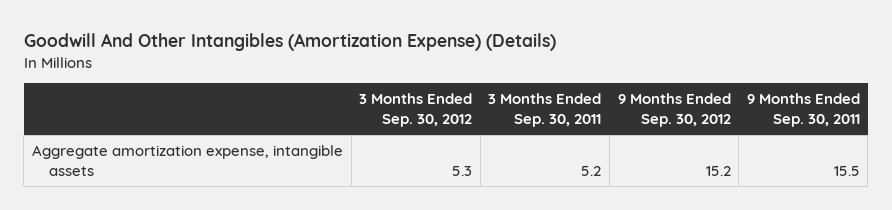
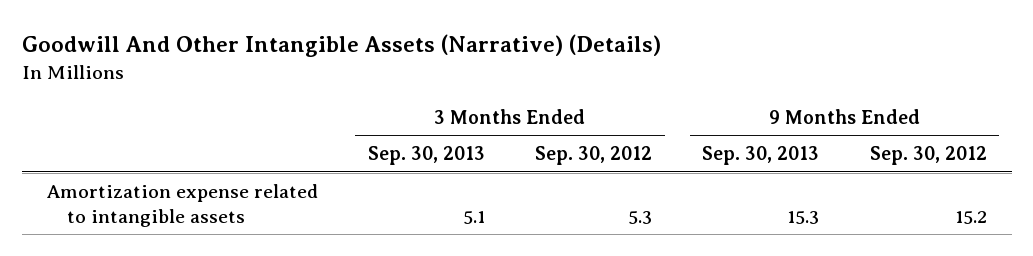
[23,33,556,52] Goodwill And Other Intangibles (Amortization Expense) (Details) -> [21,34,661,58] Goodwill And Other Intangible Assets (Narrative) (Details)
[488,93,602,127] 3 Months Ended Sep. 30, 2011 -> none
[746,93,860,127] 9 Months Ended Sep. 30, 2011 -> none
none -> [367,146,485,166] Sep. 30, 2013
none -> [702,146,820,166] Sep. 30, 2013
[31,145,343,176] Aggregate amortization expense, intangible assets -> [46,184,318,227] Amortization expense related to intangible assets

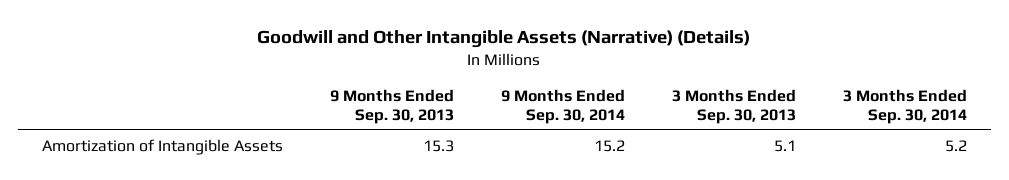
[21,34,661,58] Goodwill And Other Intangible Assets (Narrative) (Details) -> [257,29,751,48] Goodwill and Other Intangible Assets (Narrative) (Details)
[535,146,653,166] Sep. 30, 2012 -> none
[869,146,987,166] Sep. 30, 2012 -> none
none -> [500,89,625,124] 9 Months Ended Sep. 30, 2014
none -> [843,89,968,124] 3 Months Ended Sep. 30, 2014
[46,184,318,227] Amortization expense related to intangible assets -> [41,139,283,156] Amortization of Intangible Assets

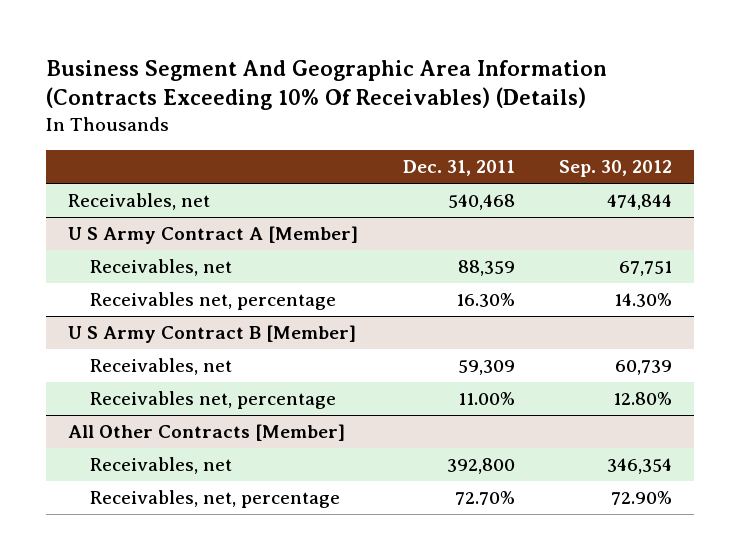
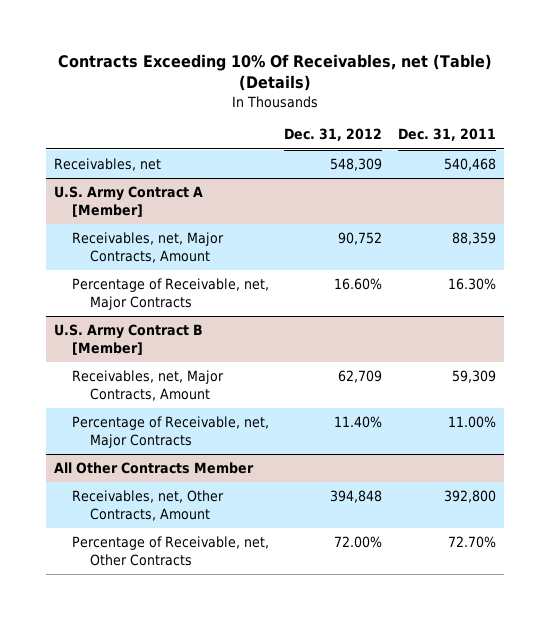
[46,59,608,111] Business Segment And Geographic Area Information (Contracts Exceeding 10% Of Receivables) (Details) -> [57,54,492,92] Contracts Exceeding 10% Of Receivables, net (Table) (Details)
[558,160,672,178] Sep. 30, 2012 -> none
none -> [284,128,383,142] Dec. 31, 2012
[68,226,359,245] U S Army Contract A [Member] -> [53,186,203,217] U.S. Army Contract A [Member]
[89,259,232,277] Receivables, net -> [71,232,224,263] Receivables, net, Major Contracts, Amount
[89,292,336,311] Receivables net, percentage -> [71,278,269,310] Percentage of Receivable, net, Major Contracts
[68,325,357,344] U S Army Contract B [Member] -> [53,324,203,355] U.S. Army Contract B [Member]
[89,358,232,376] Receivables, net -> [71,370,224,401] Receivables, net, Major Contracts, Amount
[89,391,336,410] Receivables net, percentage -> [71,416,269,448] Percentage of Receivable, net, Major Contracts
[68,424,346,442] All Other Contracts [Member] -> [53,462,254,475] All Other Contracts Member
[89,457,232,475] Receivables, net -> [71,490,224,521] Receivables, net, Other Contracts, Amount
[89,490,340,509] Receivables, net, percentage -> [71,536,269,566] Percentage of Receivable, net, Other Contracts

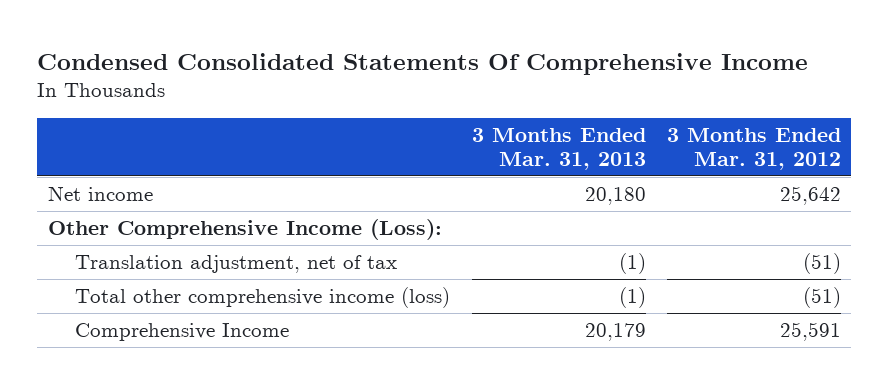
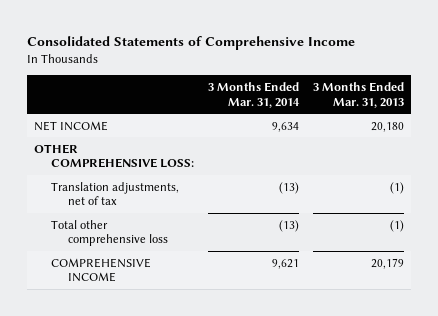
[37,52,809,75] Condensed Consolidated Statements Of Comprehensive Income -> [27,36,356,51] Consolidated Statements of Comprehensive Income
[666,128,841,171] 3 Months Ended Mar. 31, 2012 -> none
none -> [207,81,300,108] 3 Months Ended Mar. 31, 2014
[48,186,154,202] Net income -> [34,120,109,131] NET INCOME
[48,219,443,241] Other Comprehensive Income (Loss): -> [34,143,195,169] OTHER COMPREHENSIVE LOSS:
[75,255,398,274] Translation adjustment, net of tax -> [51,181,180,206] Translation adjustments, net of tax
[75,287,451,309] Total other comprehensive income (loss) -> [51,219,169,247] Total other comprehensive loss
[75,323,290,342] Comprehensive Income -> [51,257,152,283] COMPREHENSIVE INCOME

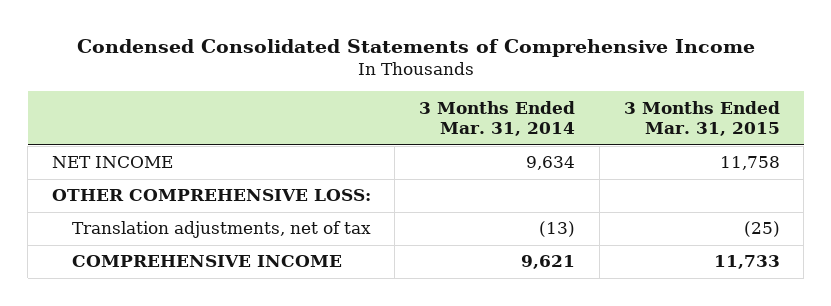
[27,36,356,51] Consolidated Statements of Comprehensive Income -> [76,38,755,57] Condensed Consolidated Statements of Comprehensive Income
[312,81,404,108] 3 Months Ended Mar. 31, 2013 -> none
none -> [623,100,780,137] 3 Months Ended Mar. 31, 2015
[51,219,169,247] Total other comprehensive loss -> none

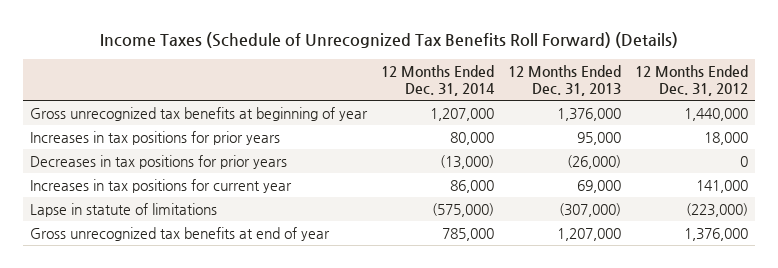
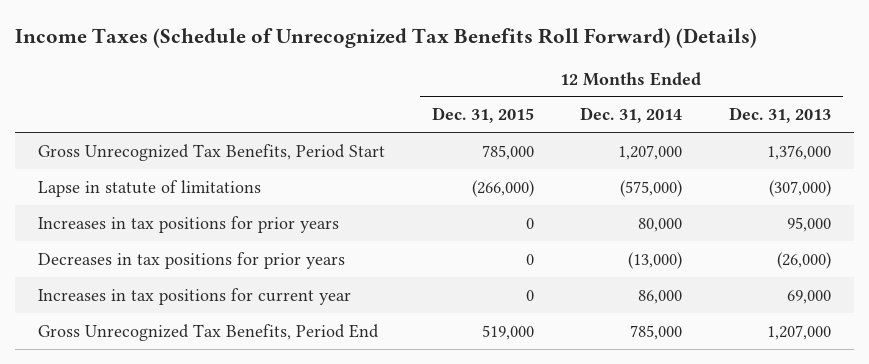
[635,64,749,97] 12 Months Ended Dec. 31, 2012 -> none
none -> [431,107,534,124] Dec. 31, 2015
[30,106,369,121] Gross unrecognized tax benefits at beginning of year -> [38,143,386,161] Gross Unrecognized Tax Benefits, Period Start
[30,202,218,217] Lapse in statute of limitations -> [38,179,262,197] Lapse in statute of limitations
[30,226,331,241] Gross unrecognized tax benefits at end of year -> [38,323,380,341] Gross Unrecognized Tax Benefits, Period End

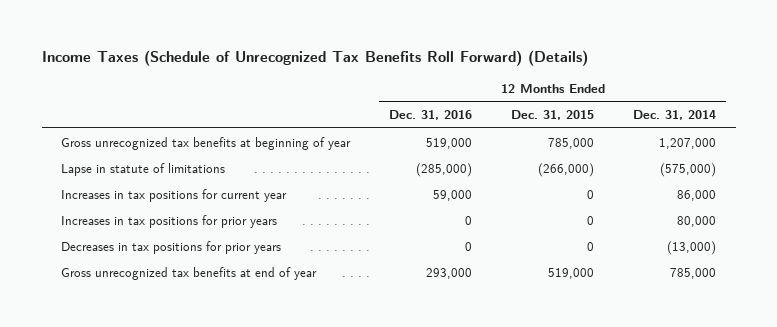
[728,107,831,124] Dec. 31, 2013 -> none
none -> [389,110,473,121] Dec. 31, 2016
[38,143,386,161] Gross Unrecognized Tax Benefits, Period Start -> [61,136,352,150] Gross unrecognized tax benefits at beginning of year
[38,287,352,305] Increases in tax positions for current year -> [61,188,288,202] Increases in tax positions for current year
[38,323,380,341] Gross Unrecognized Tax Benefits, Period End -> [61,266,318,280] Gross unrecognized tax benefits at end of year

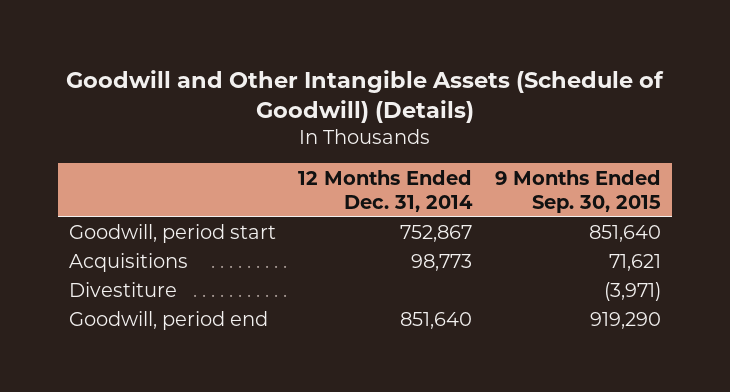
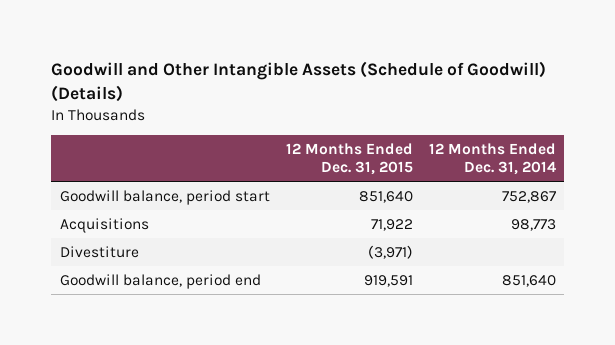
[494,169,661,214] 9 Months Ended Sep. 30, 2015 -> none
none -> [285,142,413,176] 12 Months Ended Dec. 31, 2015
[68,224,276,244] Goodwill, period start -> [59,189,270,205] Goodwill balance, period start
[68,311,268,331] Goodwill, period end -> [59,273,261,289] Goodwill balance, period end

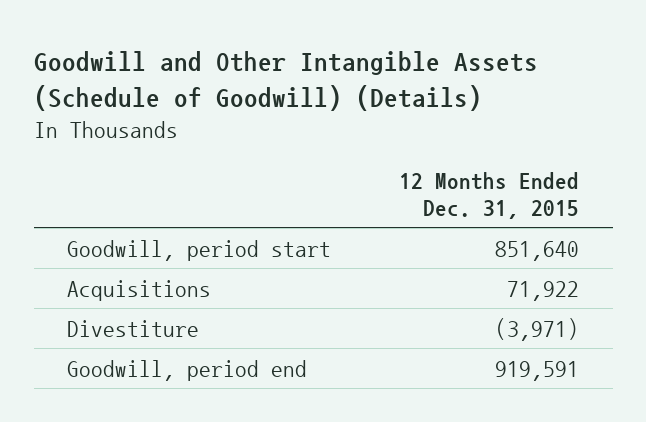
[428,142,556,176] 12 Months Ended Dec. 31, 2014 -> none
[59,189,270,205] Goodwill balance, period start -> [67,239,332,261] Goodwill, period start
[59,273,261,289] Goodwill balance, period end -> [67,359,308,381] Goodwill, period end

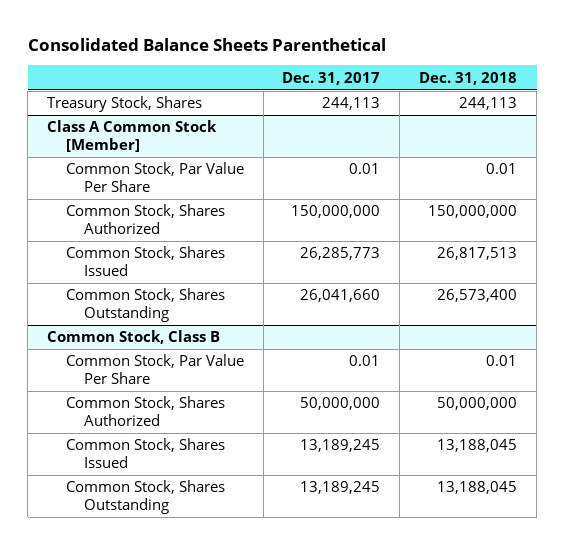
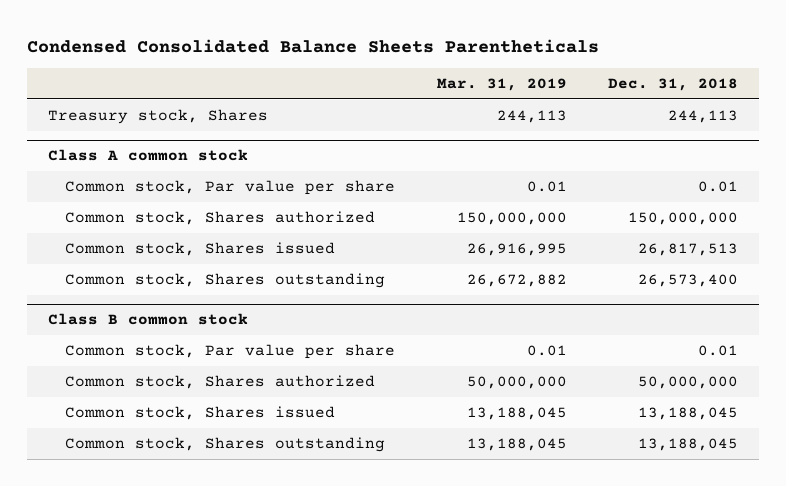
[27,37,386,51] Consolidated Balance Sheets Parenthetical -> [27,38,600,53] Condensed Consolidated Balance Sheets Parentheticals
[282,71,381,85] Dec. 31, 2017 -> none
none -> [436,77,567,91] Mar. 31, 2019
[47,96,203,113] Treasury Stock, Shares -> [48,108,269,124] Treasury stock, Shares
[47,120,218,153] Class A Common Stock [Member] -> [48,149,249,162] Class A common stock
[65,162,244,193] Common Stock, Par Value Per Share -> [64,179,395,195] Common stock, Par value per share
[65,204,225,235] Common Stock, Shares Authorized -> [64,210,375,225] Common stock, Shares authorized
[65,246,225,277] Common Stock, Shares Issued -> [64,241,335,256] Common stock, Shares issued
[65,288,225,323] Common Stock, Shares Outstanding -> [64,272,385,288] Common stock, Shares outstanding
[47,330,221,345] Common Stock, Class B -> [48,313,249,326] Class B common stock
[65,354,244,385] Common Stock, Par Value Per Share -> [64,343,395,359] Common stock, Par value per share
[65,396,225,427] Common Stock, Shares Authorized -> [64,374,375,389] Common stock, Shares authorized
[65,438,225,469] Common Stock, Shares Issued -> [64,405,335,420] Common stock, Shares issued
[65,480,225,515] Common Stock, Shares Outstanding -> [64,436,385,452] Common stock, Shares outstanding

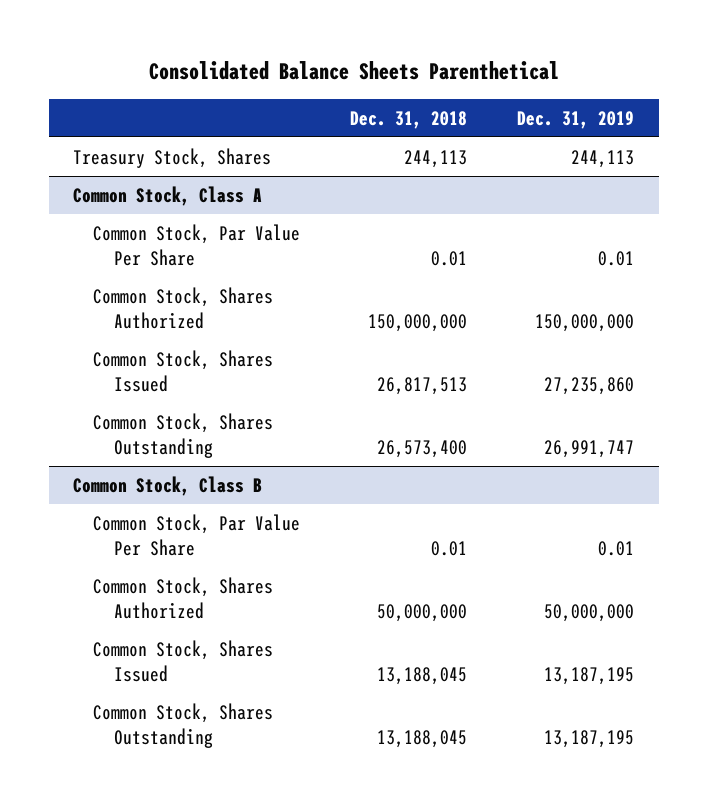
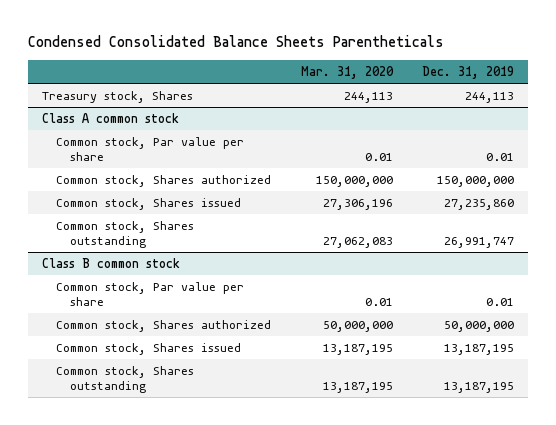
[148,61,559,81] Consolidated Balance Sheets Parenthetical -> [27,35,444,48] Condensed Consolidated Balance Sheets Parentheticals
[350,110,468,129] Dec. 31, 2018 -> none
none -> [300,65,394,79] Mar. 31, 2020
[73,147,272,168] Treasury Stock, Shares -> [42,90,194,103] Treasury stock, Shares
[73,185,263,206] Common Stock, Class A -> [42,112,180,123] Class A common stock
[93,223,301,267] Common Stock, Par Value Per Share -> [56,136,245,161] Common stock, Par value per share
[93,286,274,330] Common Stock, Shares Authorized -> [56,174,272,187] Common stock, Shares authorized
[93,349,274,393] Common Stock, Shares Issued -> [56,197,242,210] Common stock, Shares issued
[93,412,274,459] Common Stock, Shares Outstanding -> [56,220,195,248] Common stock, Shares outstanding
[73,475,263,496] Common Stock, Class B -> [42,257,181,268] Class B common stock
[93,513,301,557] Common Stock, Par Value Per Share -> [56,281,245,306] Common stock, Par value per share
[93,576,274,620] Common Stock, Shares Authorized -> [56,319,272,332] Common stock, Shares authorized
[93,639,274,683] Common Stock, Shares Issued -> [56,342,242,355] Common stock, Shares issued
[93,702,274,749] Common Stock, Shares Outstanding -> [56,365,195,393] Common stock, Shares outstanding

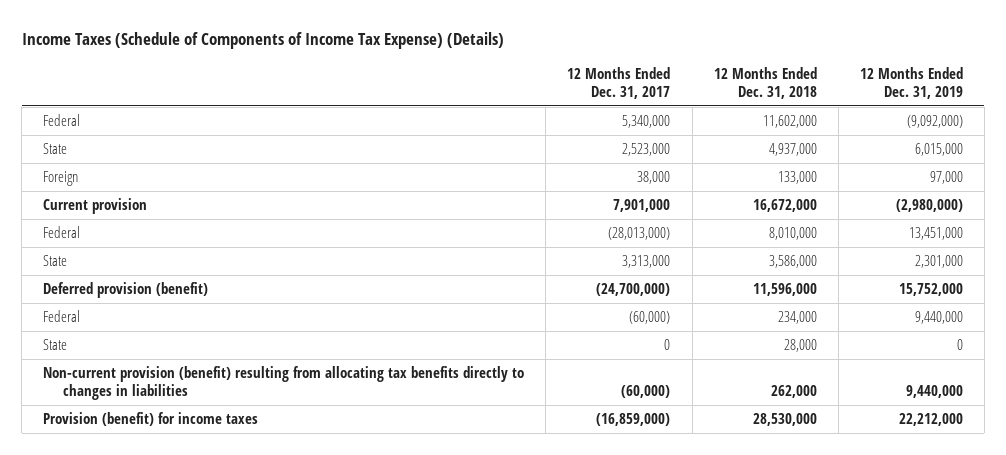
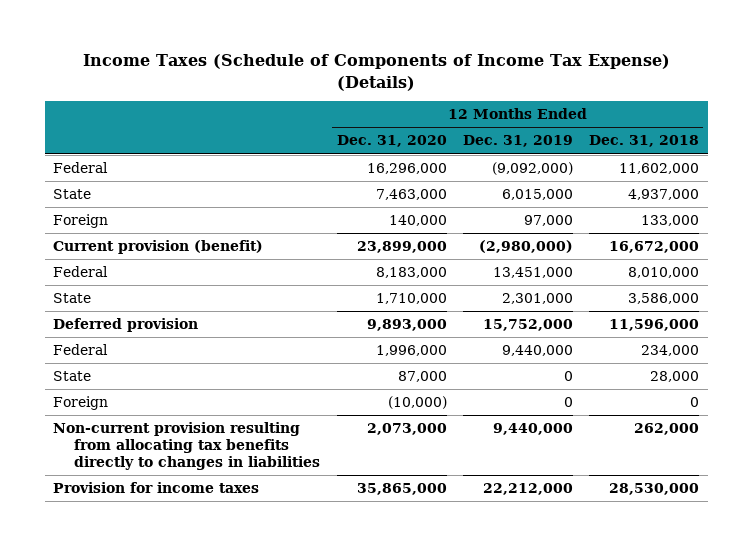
[567,67,671,99] 12 Months Ended Dec. 31, 2017 -> none
none -> [336,135,447,148] Dec. 31, 2020
[43,198,148,215] Current provision -> [53,240,264,255] Current provision (benefit)
[43,282,209,299] Deferred provision (benefit) -> [53,318,199,333] Deferred provision
none -> [53,396,109,411] Foreign
[43,366,525,400] Non-current provision (benefit) resulting from allocating tax benefits directly to changes in liabilities -> [53,422,321,471] Non-current provision resulting from allocating tax benefits directly to changes in liabilities
[43,412,259,427] Provision (benefit) for income taxes -> [53,482,260,494] Provision for income taxes

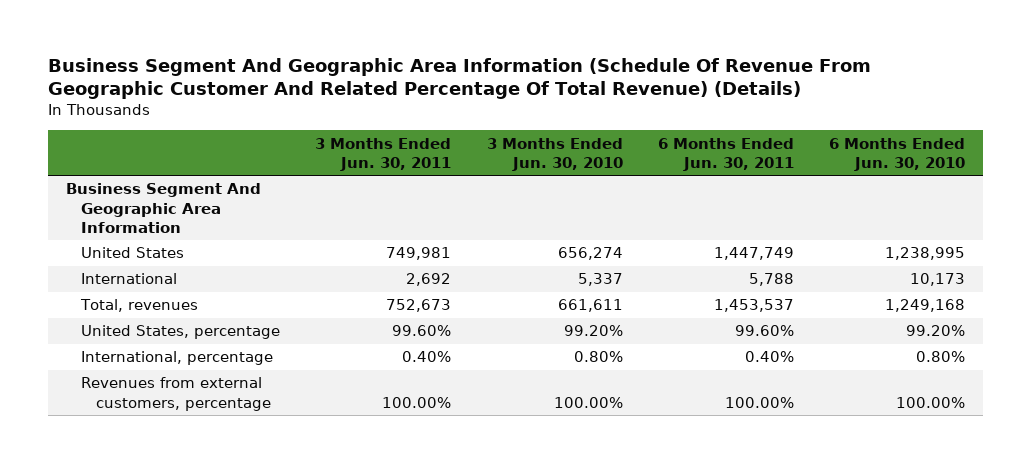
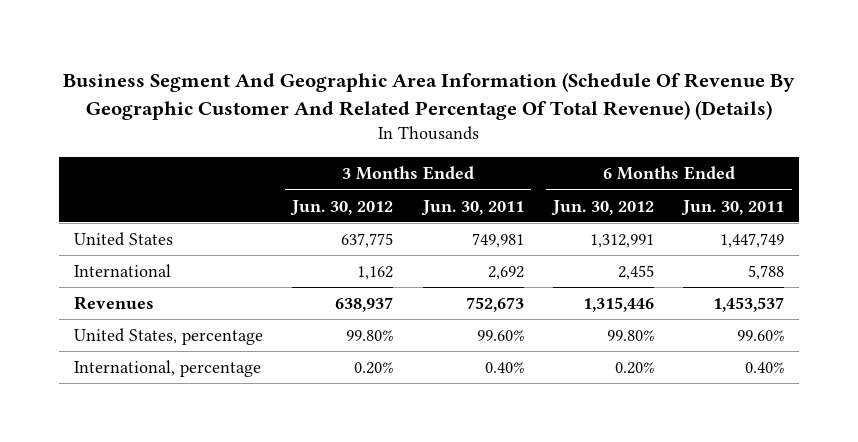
[48,57,872,99] Business Segment And Geographic Area Information (Schedule Of Revenue From Geographic Customer And Related Percentage Of Total Revenue) (Details) -> [63,72,796,121] Business Segment And Geographic Area Information (Schedule Of Revenue By Geographic Customer And Related Percentage Of Total Revenue) (Details)
[486,137,623,172] 3 Months Ended Jun. 30, 2010 -> none
[829,137,966,172] 6 Months Ended Jun. 30, 2010 -> none
none -> [290,199,394,216] Jun. 30, 2012
none -> [550,199,654,216] Jun. 30, 2012
[65,183,261,234] Business Segment And Geographic Area Information -> none
[80,299,199,313] Total, revenues -> [73,296,154,311] Revenues
[81,377,272,411] Revenues from external customers, percentage -> none

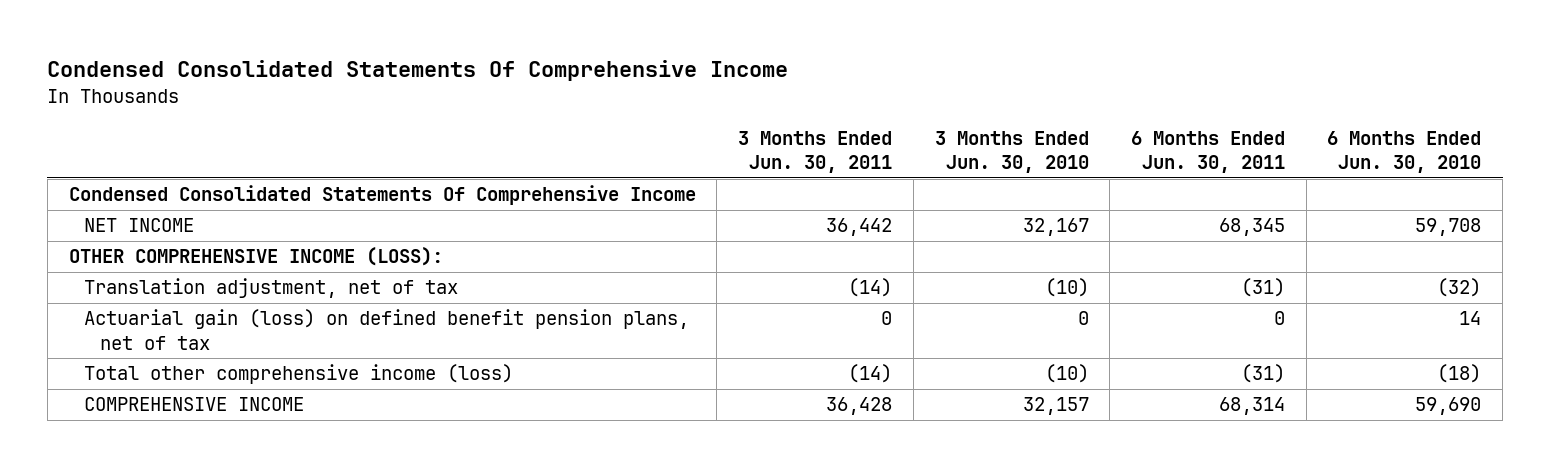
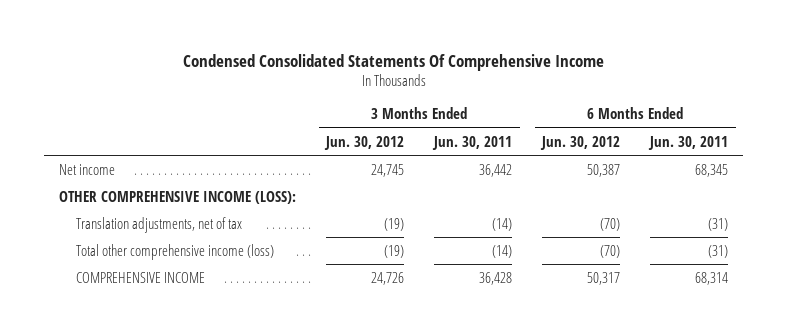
[934,130,1089,174] 3 Months Ended Jun. 30, 2010 -> none
[1327,130,1482,174] 6 Months Ended Jun. 30, 2010 -> none
none -> [324,135,405,150] Jun. 30, 2012
none -> [540,135,621,150] Jun. 30, 2012
[68,185,696,206] Condensed Consolidated Statements Of Comprehensive Income -> none
[84,218,195,233] NET INCOME -> [59,163,116,175] Net income
[84,309,690,350] Actuarial gain (loss) on defined benefit pension plans, net of tax -> none
[84,278,459,299] Translation adjustment, net of tax -> [76,216,243,233] Translation adjustments, net of tax

